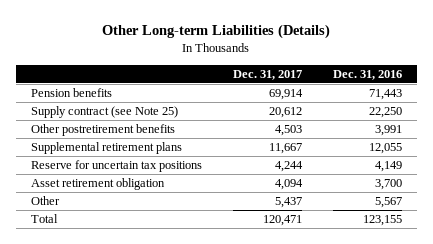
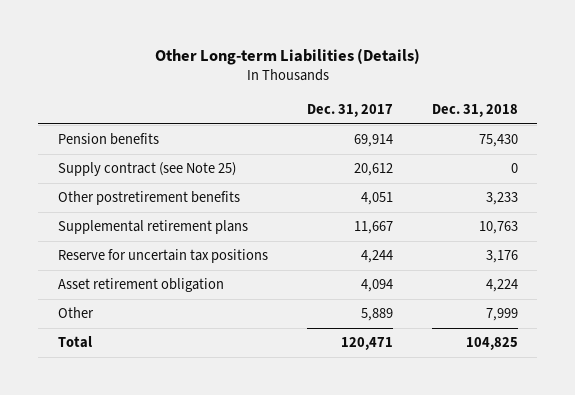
[332,69,402,80] Dec. 31, 2016 -> none
none -> [431,104,518,118] Dec. 31, 2018
[274,125,302,137] 4,503 -> [360,192,393,206] 4,051
[274,197,302,209] 5,437 -> [360,308,393,322] 5,889

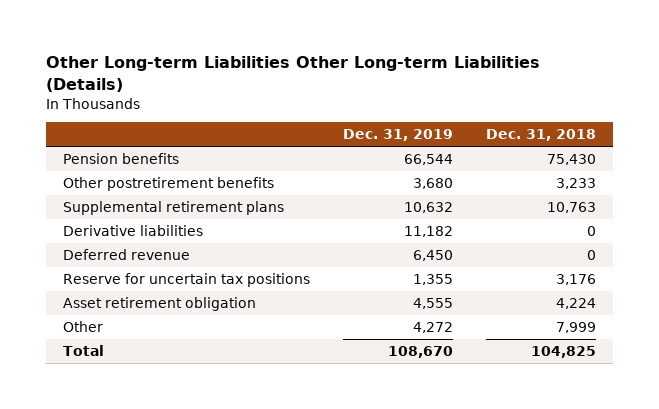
[154,47,420,65] Other Long-term Liabilities (Details) -> [46,55,541,92] Other Long-term Liabilities Other Long-term Liabilities (Details)
[306,104,393,118] Dec. 31, 2017 -> none
none -> [342,129,453,142] Dec. 31, 2019
[57,162,236,177] Supply contract (see Note 25) -> none
none -> [62,224,203,236] Derivative liabilities
none -> [62,248,190,260] Deferred revenue

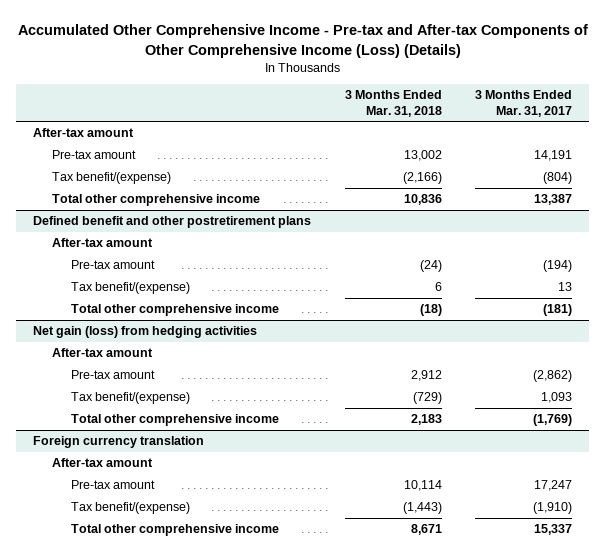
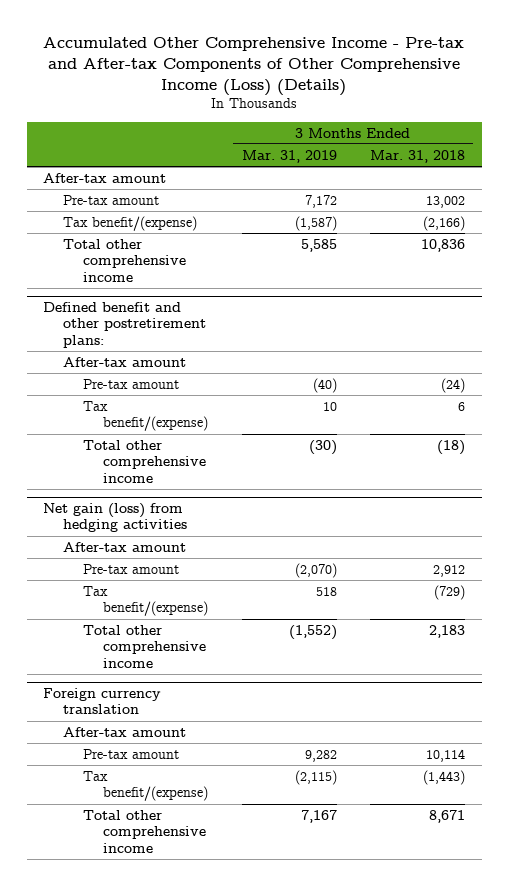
[475,90,573,117] 3 Months Ended Mar. 31, 2017 -> none
none -> [241,149,337,163] Mar. 31, 2019
[32,216,311,229] Defined benefit and other postretirement plans -> [43,301,207,348] Defined benefit and other postretirement plans:

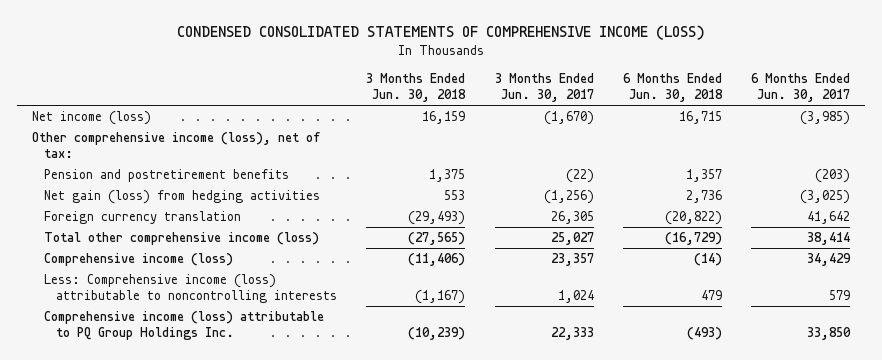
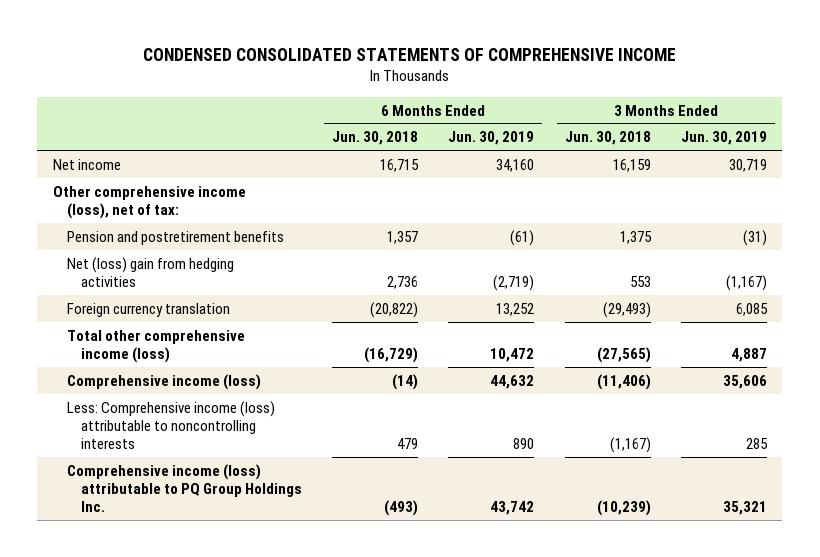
[177,25,706,41] CONDENSED CONSOLIDATED STATEMENTS OF COMPREHENSIVE INCOME (LOSS) -> [142,47,676,61] CONDENSED CONSOLIDATED STATEMENTS OF COMPREHENSIVE INCOME
[494,73,594,103] 3 Months Ended Jun. 30, 2017 -> none
[751,73,851,103] 6 Months Ended Jun. 30, 2017 -> none
none -> [448,131,535,146] Jun. 30, 2019
none -> [681,131,768,146] Jun. 30, 2019
[31,110,151,125] Net income (loss) -> [52,158,121,170] Net income
[43,189,320,204] Net gain (loss) from hedging activities -> [66,256,234,287] Net (loss) gain from hedging activities

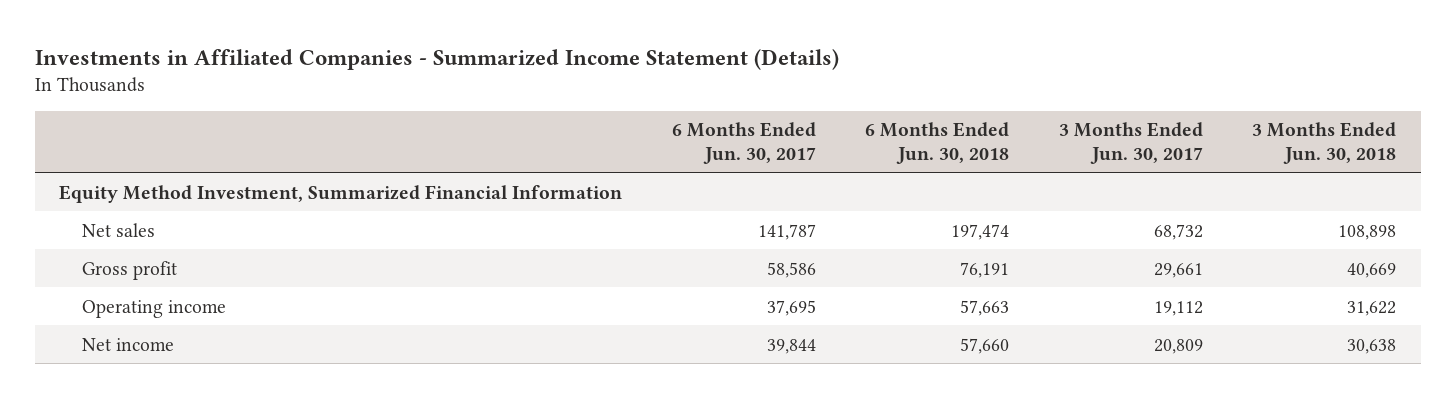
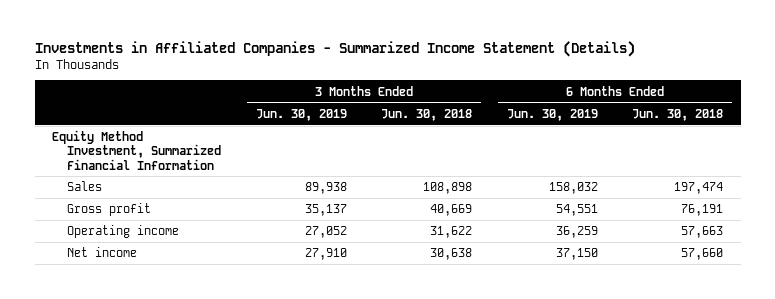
[671,122,816,164] 6 Months Ended Jun. 30, 2017 -> none
[1058,122,1203,164] 3 Months Ended Jun. 30, 2017 -> none
none -> [255,108,347,121] Jun. 30, 2019
none -> [506,108,598,121] Jun. 30, 2019
[81,222,155,237] Net sales -> [67,181,103,192] Sales

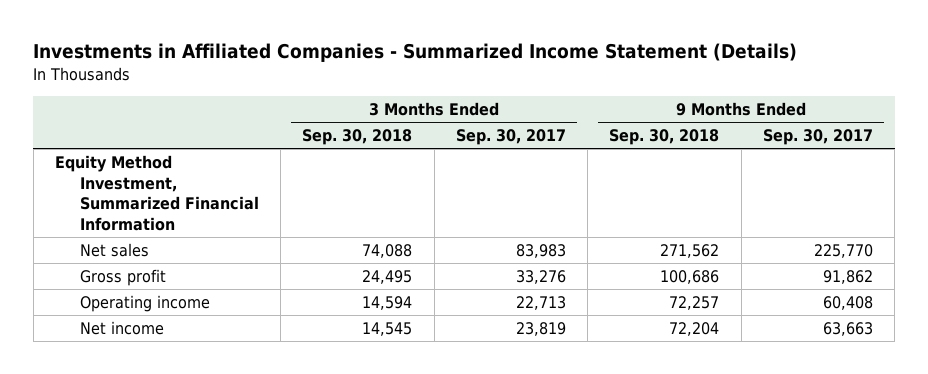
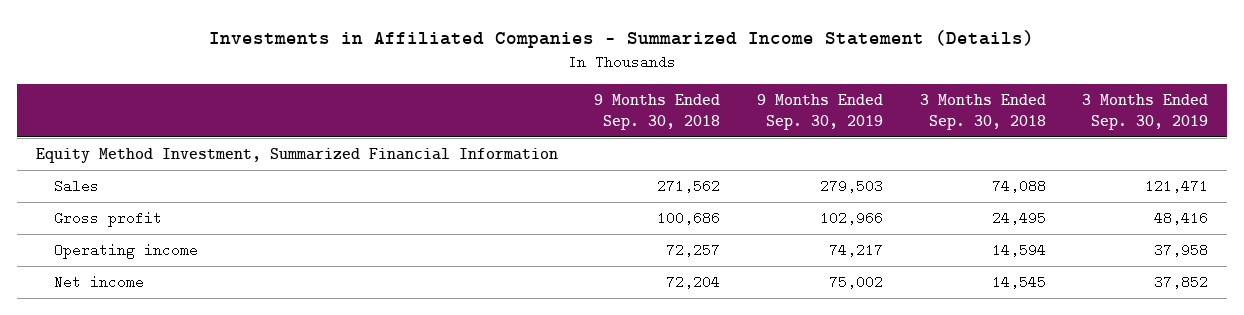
[455,129,566,146] Sep. 30, 2017 -> none
[762,129,873,146] Sep. 30, 2017 -> none
none -> [756,94,883,131] 9 Months Ended Sep. 30, 2019
none -> [1082,94,1209,131] 3 Months Ended Sep. 30, 2019
[79,242,149,257] Net sales -> [54,179,100,194] Sales

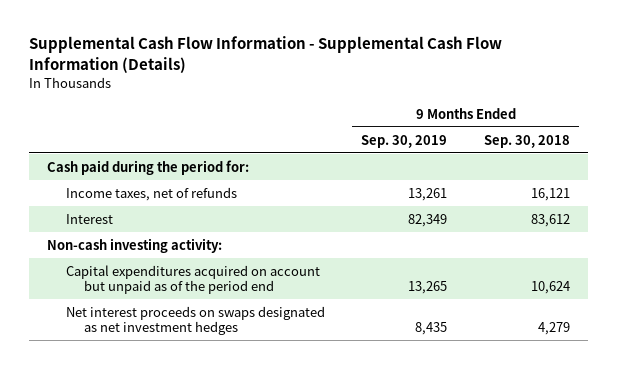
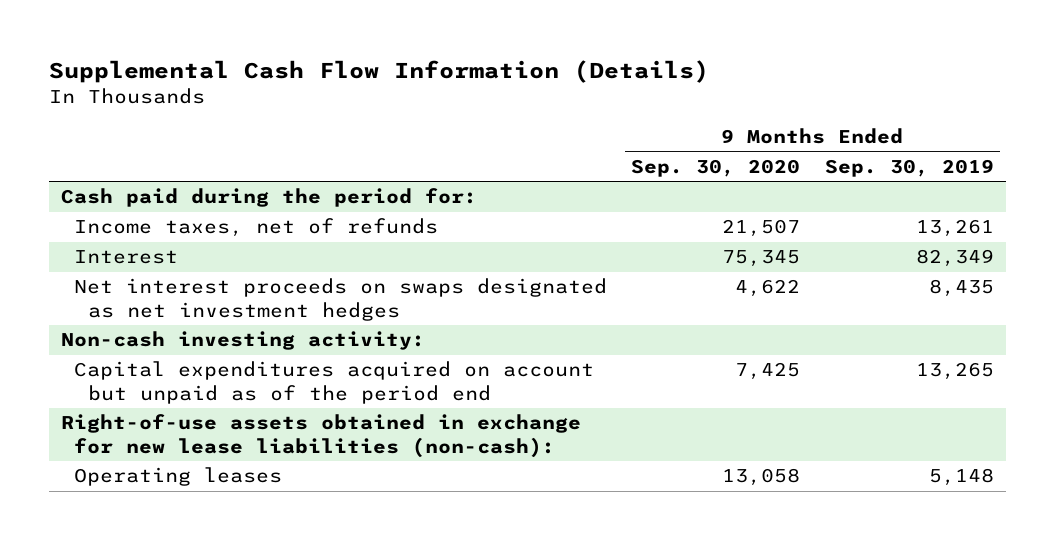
[28,36,502,73] Supplemental Cash Flow Information - Supplemental Cash Flow Information (Details) -> [49,59,710,83] Supplemental Cash Flow Information (Details)
[483,134,570,148] Sep. 30, 2018 -> none
none -> [631,158,801,177] Sep. 30, 2020
[65,305,325,336] Net interest proceeds on swaps designated as net investment hedges -> [74,278,608,321] Net interest proceeds on swaps designated as net investment hedges
none -> [61,414,582,458] Right-of-use assets obtained in exchange for new lease liabilities (non-cash):
none -> [74,467,283,487] Operating leases

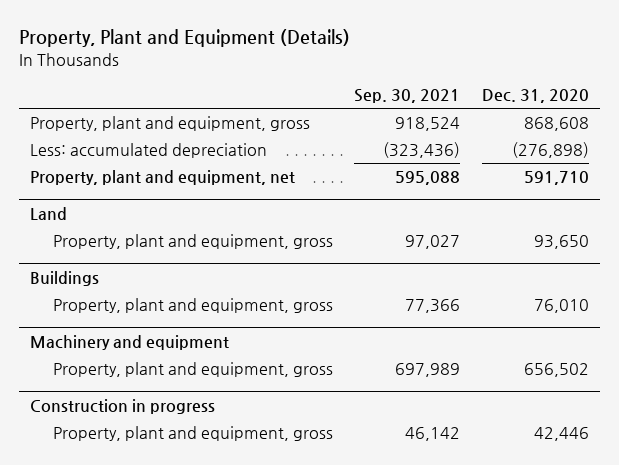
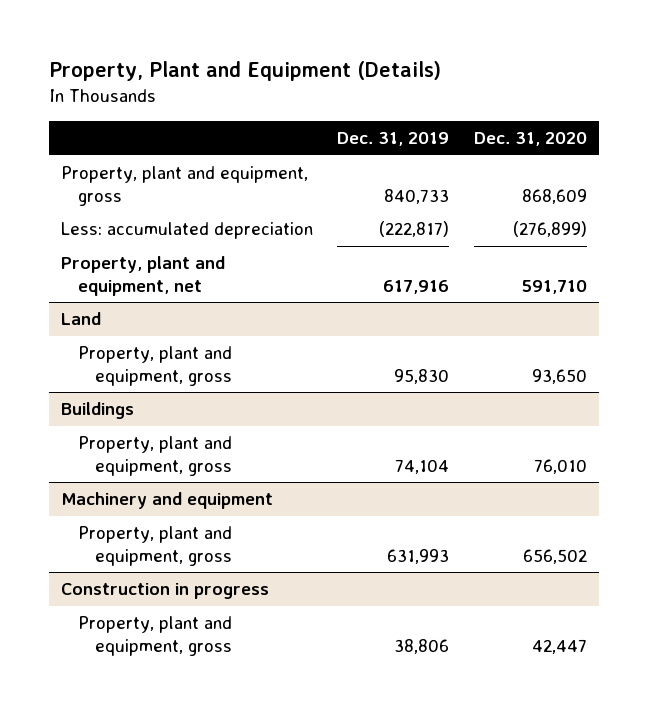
[354,88,461,103] Sep. 30, 2021 -> none
none -> [337,132,450,147] Dec. 31, 2019
[523,117,589,132] 868,608 -> [521,188,587,204] 868,609
[511,142,589,159] (276,898) -> [512,221,587,238] (276,899)
[533,427,589,442] 42,446 -> [531,638,587,654] 42,447

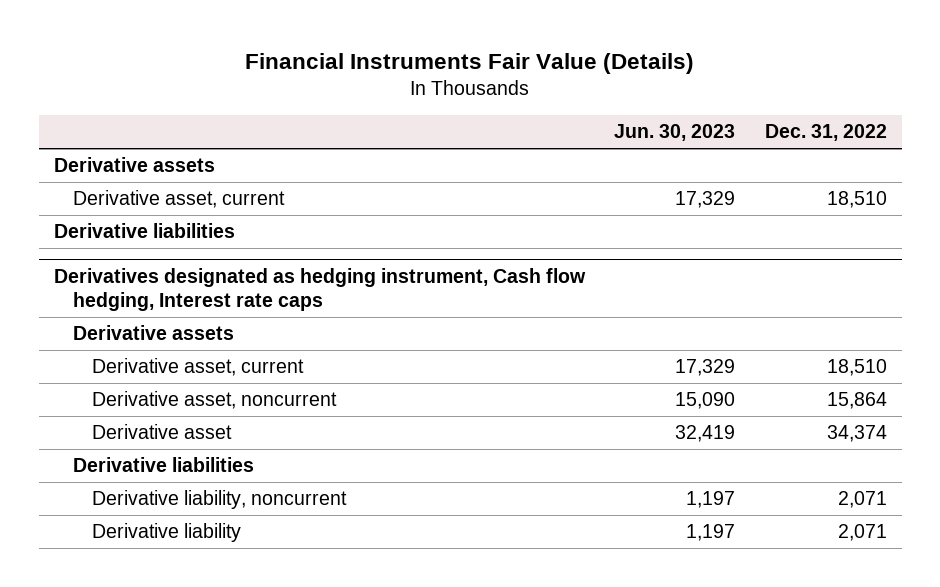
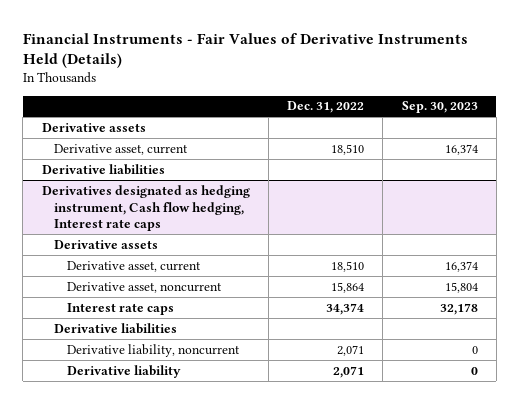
[245,53,695,75] Financial Instruments Fair Value (Details) -> [22,32,468,69] Financial Instruments - Fair Values of Derivative Instruments Held (Details)
[614,124,736,142] Jun. 30, 2023 -> none
none -> [401,101,478,114] Sep. 30, 2023
[92,424,233,440] Derivative asset -> [66,302,174,315] Interest rate caps

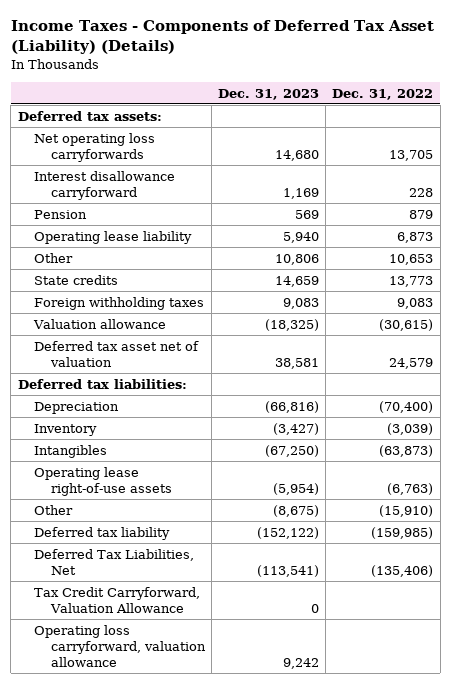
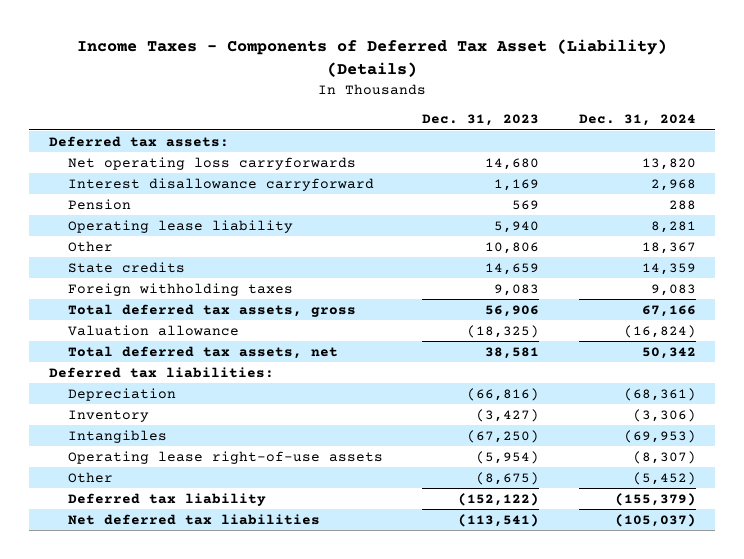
[332,88,434,100] Dec. 31, 2022 -> none
none -> [578,114,696,127] Dec. 31, 2024
none -> [67,303,356,317] Total deferred tax assets, gross
[34,340,200,367] Deferred tax asset net of valuation -> [67,345,338,359] Total deferred tax assets, net
[34,586,201,613] Tax Credit Carryforward, Valuation Allowance -> none
[34,624,207,668] Operating loss carryforward, valuation allowance -> none
[34,548,195,575] Deferred Tax Liabilities, Net -> [67,513,320,525] Net deferred tax liabilities

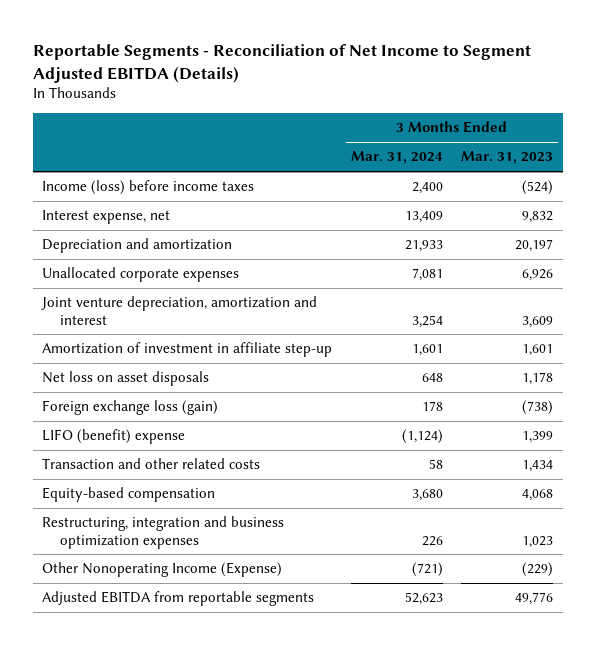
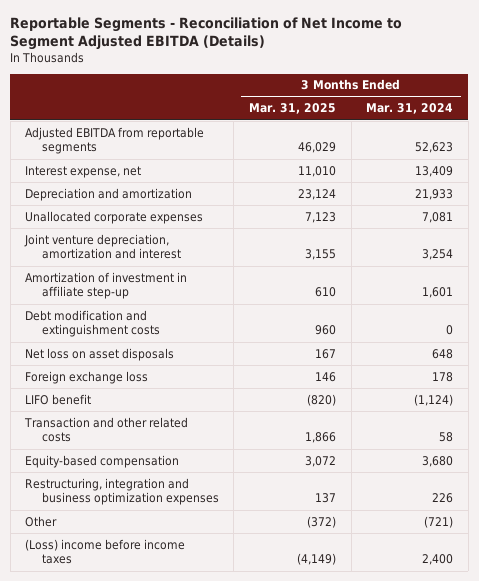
[461,151,554,165] Mar. 31, 2023 -> none
none -> [249,103,337,115] Mar. 31, 2025
[42,180,255,196] Income (loss) before income taxes -> none
[42,591,315,607] Adjusted EBITDA from reportable segments -> [25,126,205,155] Adjusted EBITDA from reportable segments
none -> [25,309,160,338] Debt modification and extinguishment costs
[42,400,219,416] Foreign exchange loss (gain) -> [25,370,149,384] Foreign exchange loss
[42,429,186,445] LIFO (benefit) expense -> [25,393,92,405] LIFO benefit
[42,562,283,578] Other Nonoperating Income (Expense) -> [25,515,58,527] Other
none -> [25,538,186,565] (Loss) income before income taxes

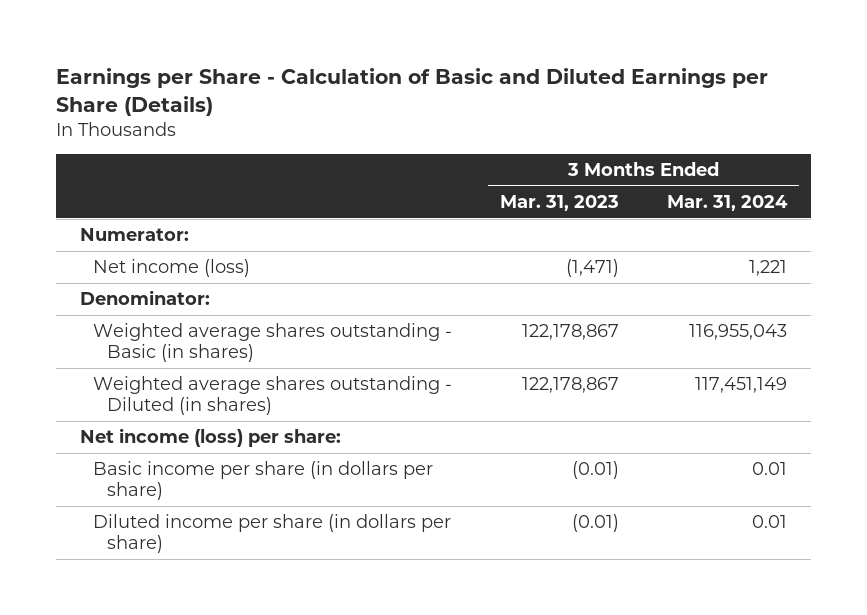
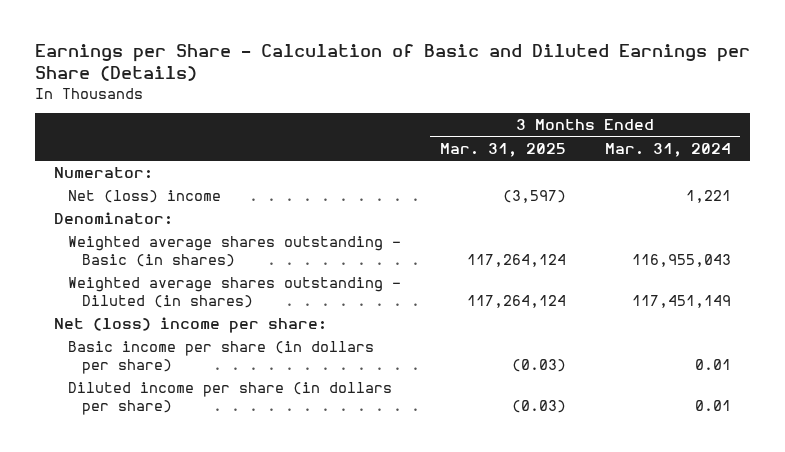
[500,195,620,212] Mar. 31, 2023 -> none
none -> [439,142,566,157] Mar. 31, 2025
[93,259,251,278] Net income (loss) -> [67,190,221,204] Net (loss) income
[79,428,341,448] Net income (loss) per share: -> [54,317,328,334] Net (loss) income per share:

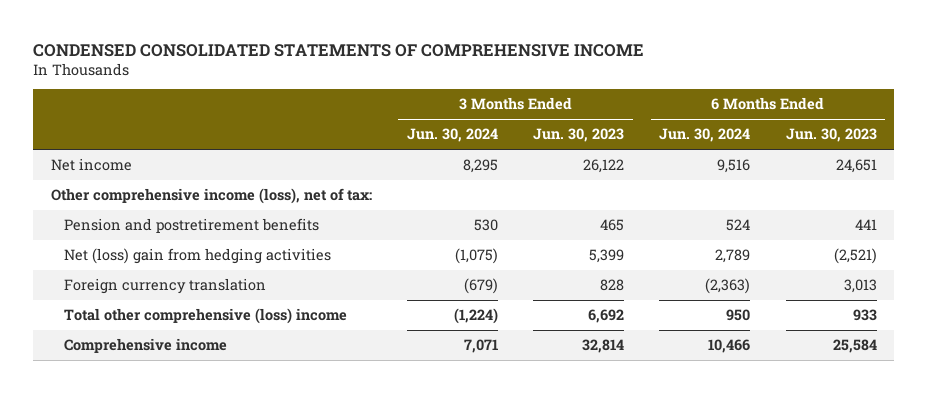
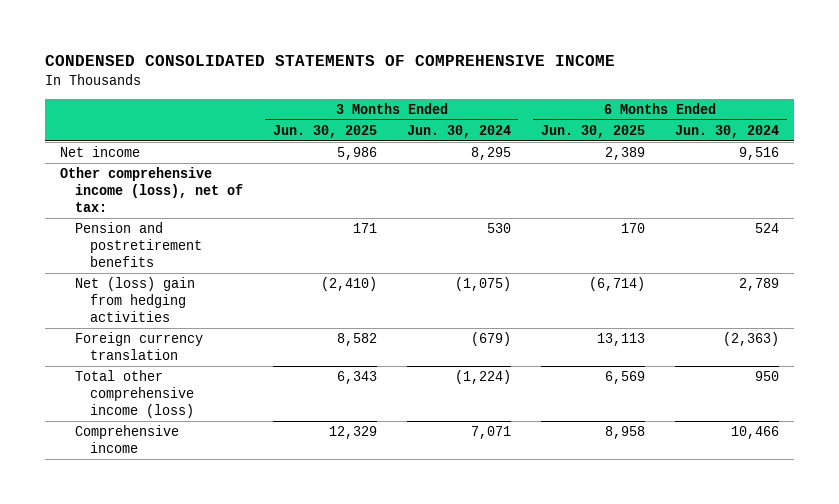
[533,128,625,143] Jun. 30, 2023 -> none
[785,128,877,143] Jun. 30, 2023 -> none
none -> [272,124,377,138] Jun. 30, 2025
none -> [540,124,645,138] Jun. 30, 2025
[64,308,348,325] Total other comprehensive (loss) income -> [74,370,194,418] Total other comprehensive income (loss)

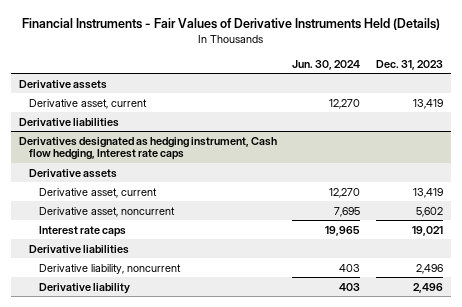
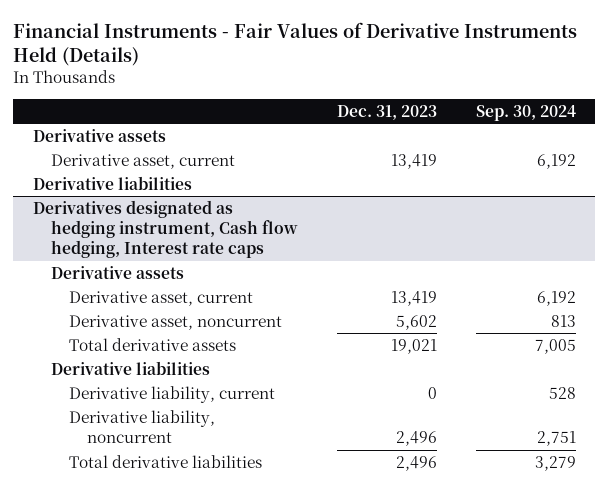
[292,59,361,70] Jun. 30, 2024 -> none
none -> [475,104,576,121] Sep. 30, 2024
[38,225,126,237] Interest rate caps -> [69,337,237,351] Total derivative assets
none -> [69,385,276,403] Derivative liability, current
[38,282,130,294] Derivative liability -> [69,454,263,468] Total derivative liabilities

